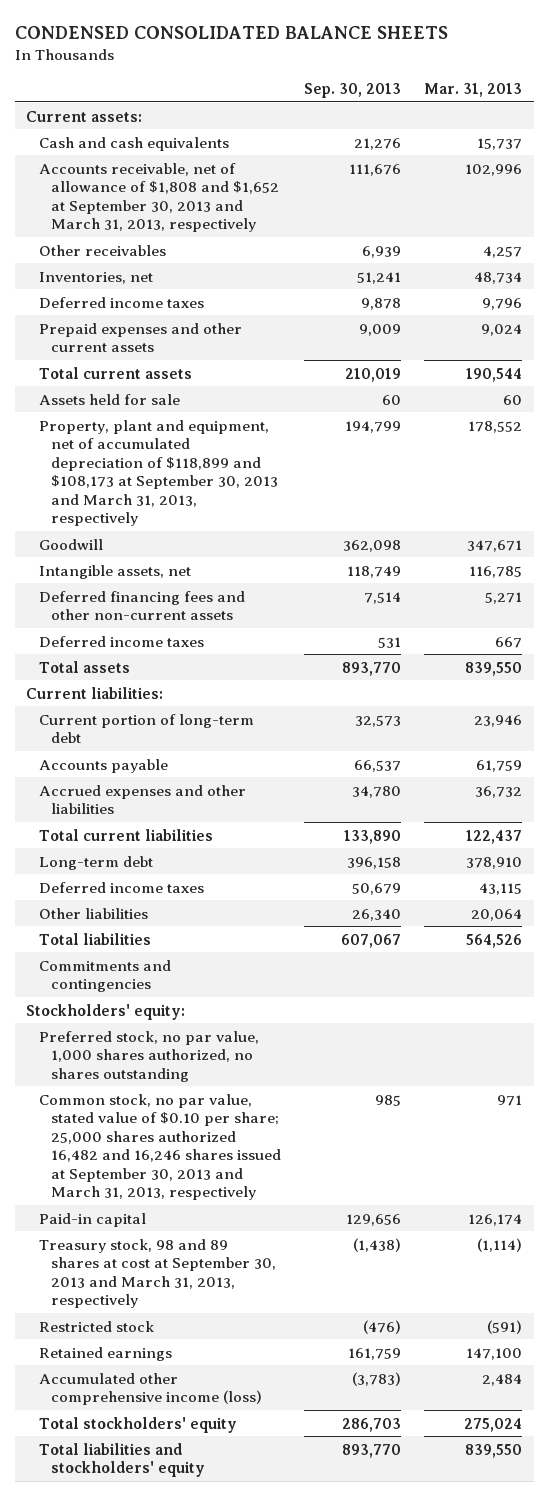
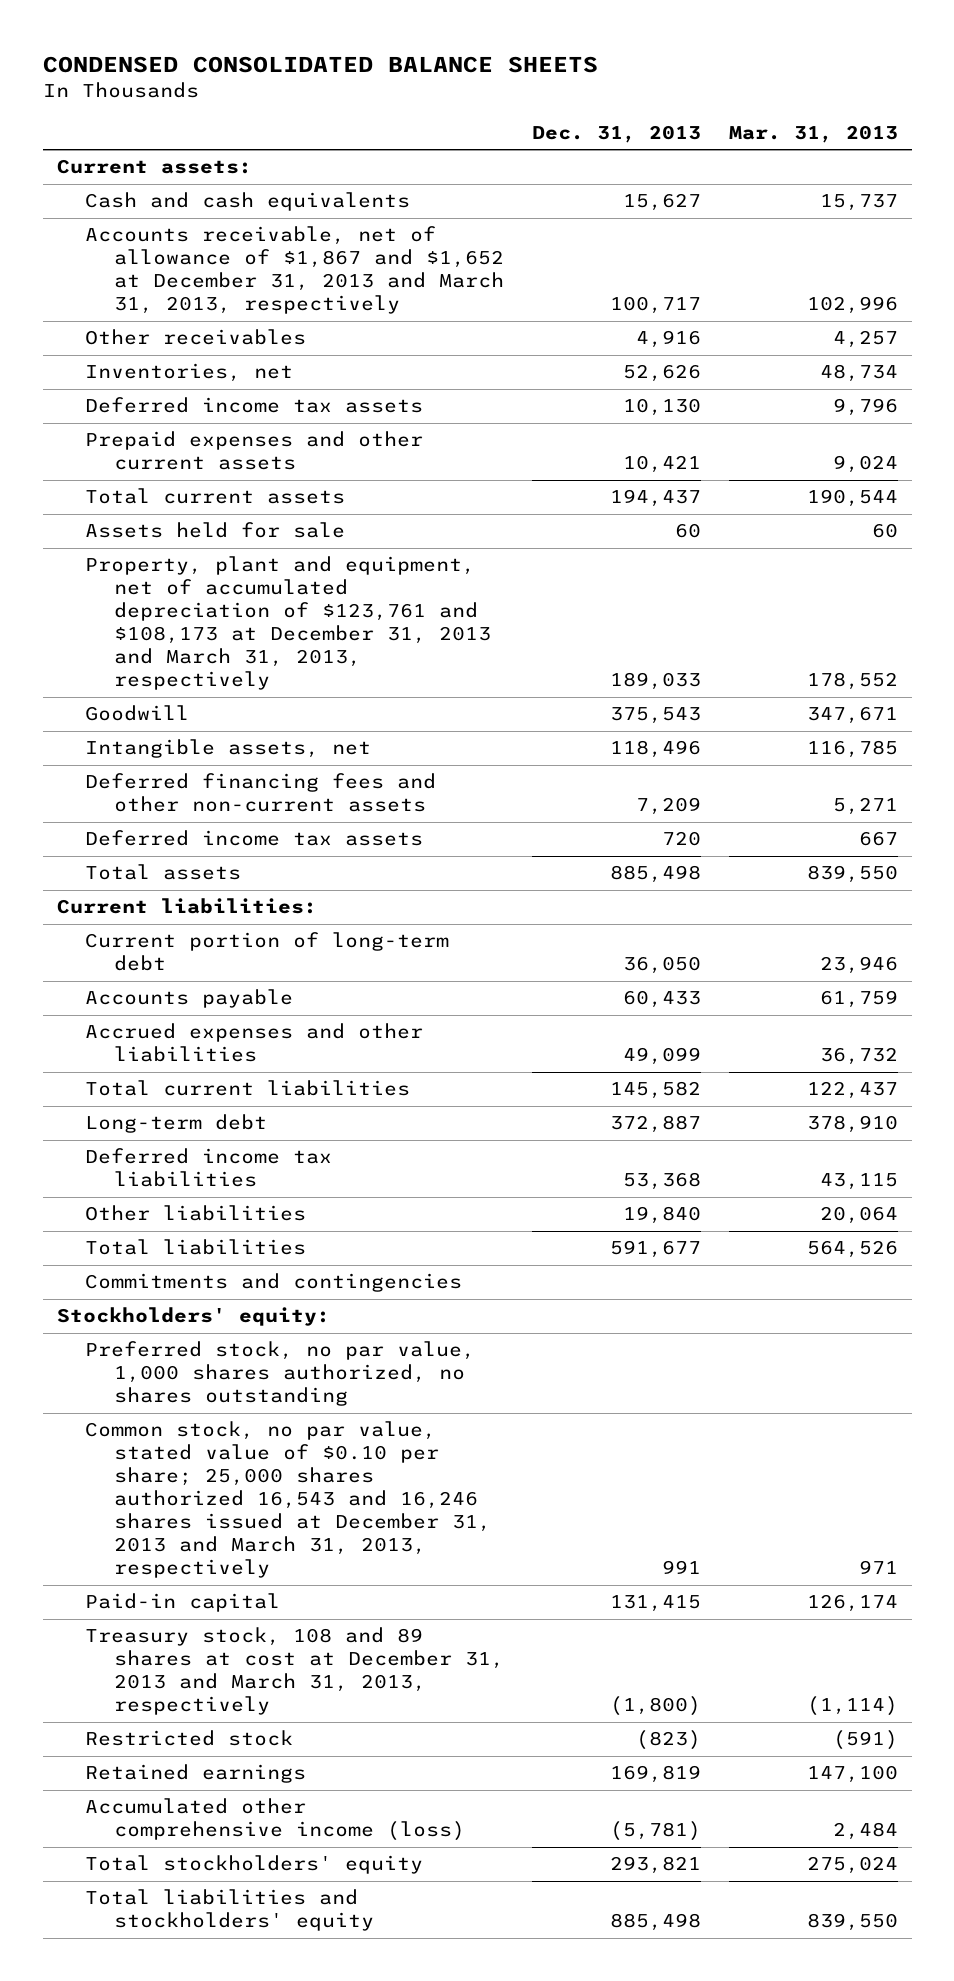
[304,83,402,99] Sep. 30, 2013 -> none
none -> [531,124,701,143] Dec. 31, 2013
[38,162,280,233] Accounts receivable, net of allowance of $1,808 and $1,652 at September 30, 2013 and March 31, 2013, respectively -> [85,226,505,315] Accounts receivable, net of allowance of $1,867 and $1,652 at December 31, 2013 and March 31, 2013, respectively
[38,296,204,308] Deferred income taxes -> [85,397,424,414] Deferred income tax assets
[38,419,279,527] Property, plant and equipment, net of accumulated depreciation of $118,899 and $108,173 at September 30, 2013 and March 31, 2013, respectively -> [85,556,492,691] Property, plant and equipment, net of accumulated depreciation of $123,761 and $108,173 at December 31, 2013 and March 31, 2013, respectively
[38,635,204,647] Deferred income taxes -> [85,830,424,847] Deferred income tax assets
[38,881,204,893] Deferred income taxes -> [85,1148,333,1188] Deferred income tax liabilities
[38,1093,282,1201] Common stock, no par value, stated value of $0.10 per share; 25,000 shares authorized 16,482 and 16,246 shares issued at September 30, 2013 and March 31, 2013, respectively -> [85,1421,492,1579] Common stock, no par value, stated value of $0.10 per share; 25,000 shares authorized 16,543 and 16,246 shares issued at December 31, 2013 and March 31, 2013, respectively
[38,1238,277,1309] Treasury stock, 98 and 89 shares at cost at September 30, 2013 and March 31, 2013, respectively -> [85,1627,505,1716] Treasury stock, 108 and 89 shares at cost at December 31, 2013 and March 31, 2013, respectively

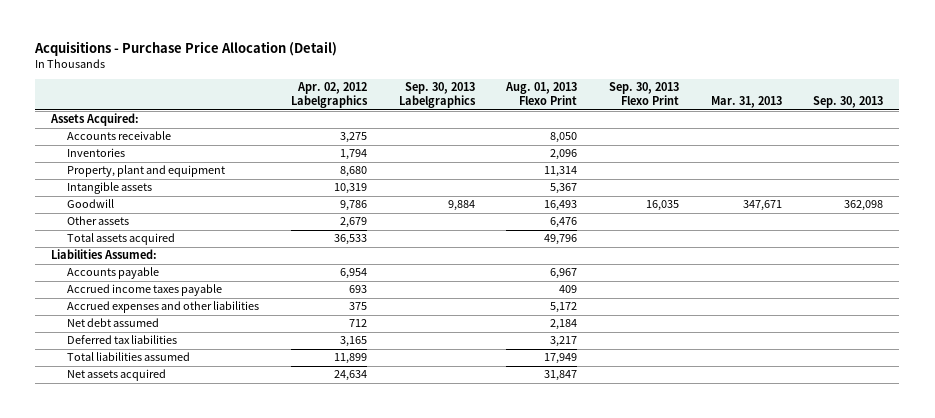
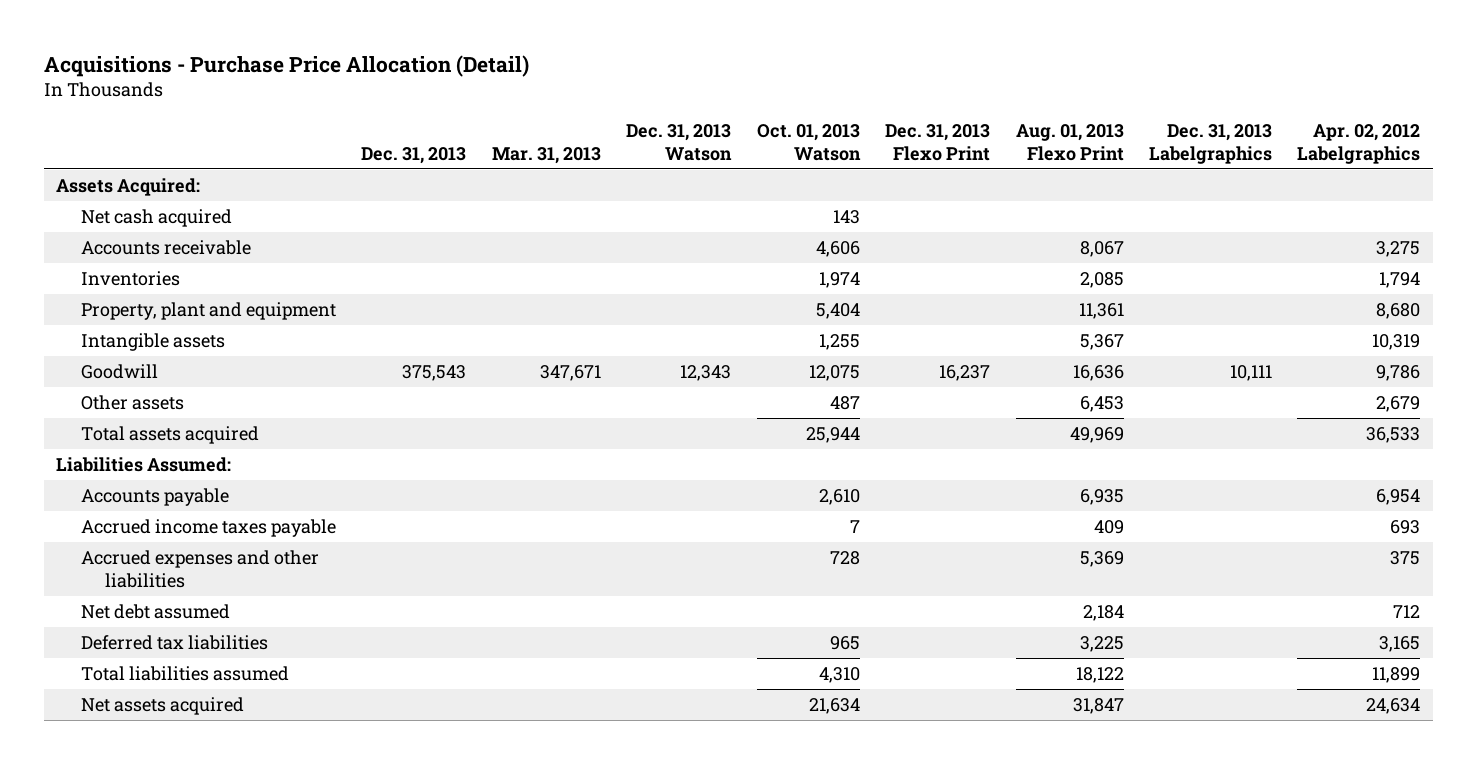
[398,82,476,109] Sep. 30, 2013 Labelgraphics -> none
[609,82,680,106] Sep. 30, 2013 Flexo Print -> none
[813,96,884,109] Sep. 30, 2013 -> none
none -> [361,146,467,164] Dec. 31, 2013
none -> [626,123,733,161] Dec. 31, 2013 Watson
none -> [756,123,861,161] Oct. 01, 2013 Watson
none -> [885,123,991,161] Dec. 31, 2013 Flexo Print
none -> [1148,123,1272,164] Dec. 31, 2013 Labelgraphics
none -> [80,209,232,228] Net cash acquired
[550,132,578,144] 8,050 -> [1079,241,1124,258] 8,067
[550,149,578,161] 2,096 -> [1079,272,1124,289] 2,085
[544,166,578,178] 11,314 -> [1078,303,1124,320] 11,361
[544,200,578,212] 16,493 -> [1072,365,1124,382] 16,636
[550,217,578,229] 6,476 -> [1079,396,1124,413] 6,453
[544,234,578,246] 49,796 -> [1069,427,1124,444] 49,969
[550,268,578,280] 6,967 -> [1079,489,1124,506] 6,935
[550,302,578,314] 5,172 -> [1079,551,1124,568] 5,369
[550,336,578,348] 3,217 -> [1079,636,1124,653] 3,225
[544,353,578,365] 17,949 -> [1075,667,1124,684] 18,122

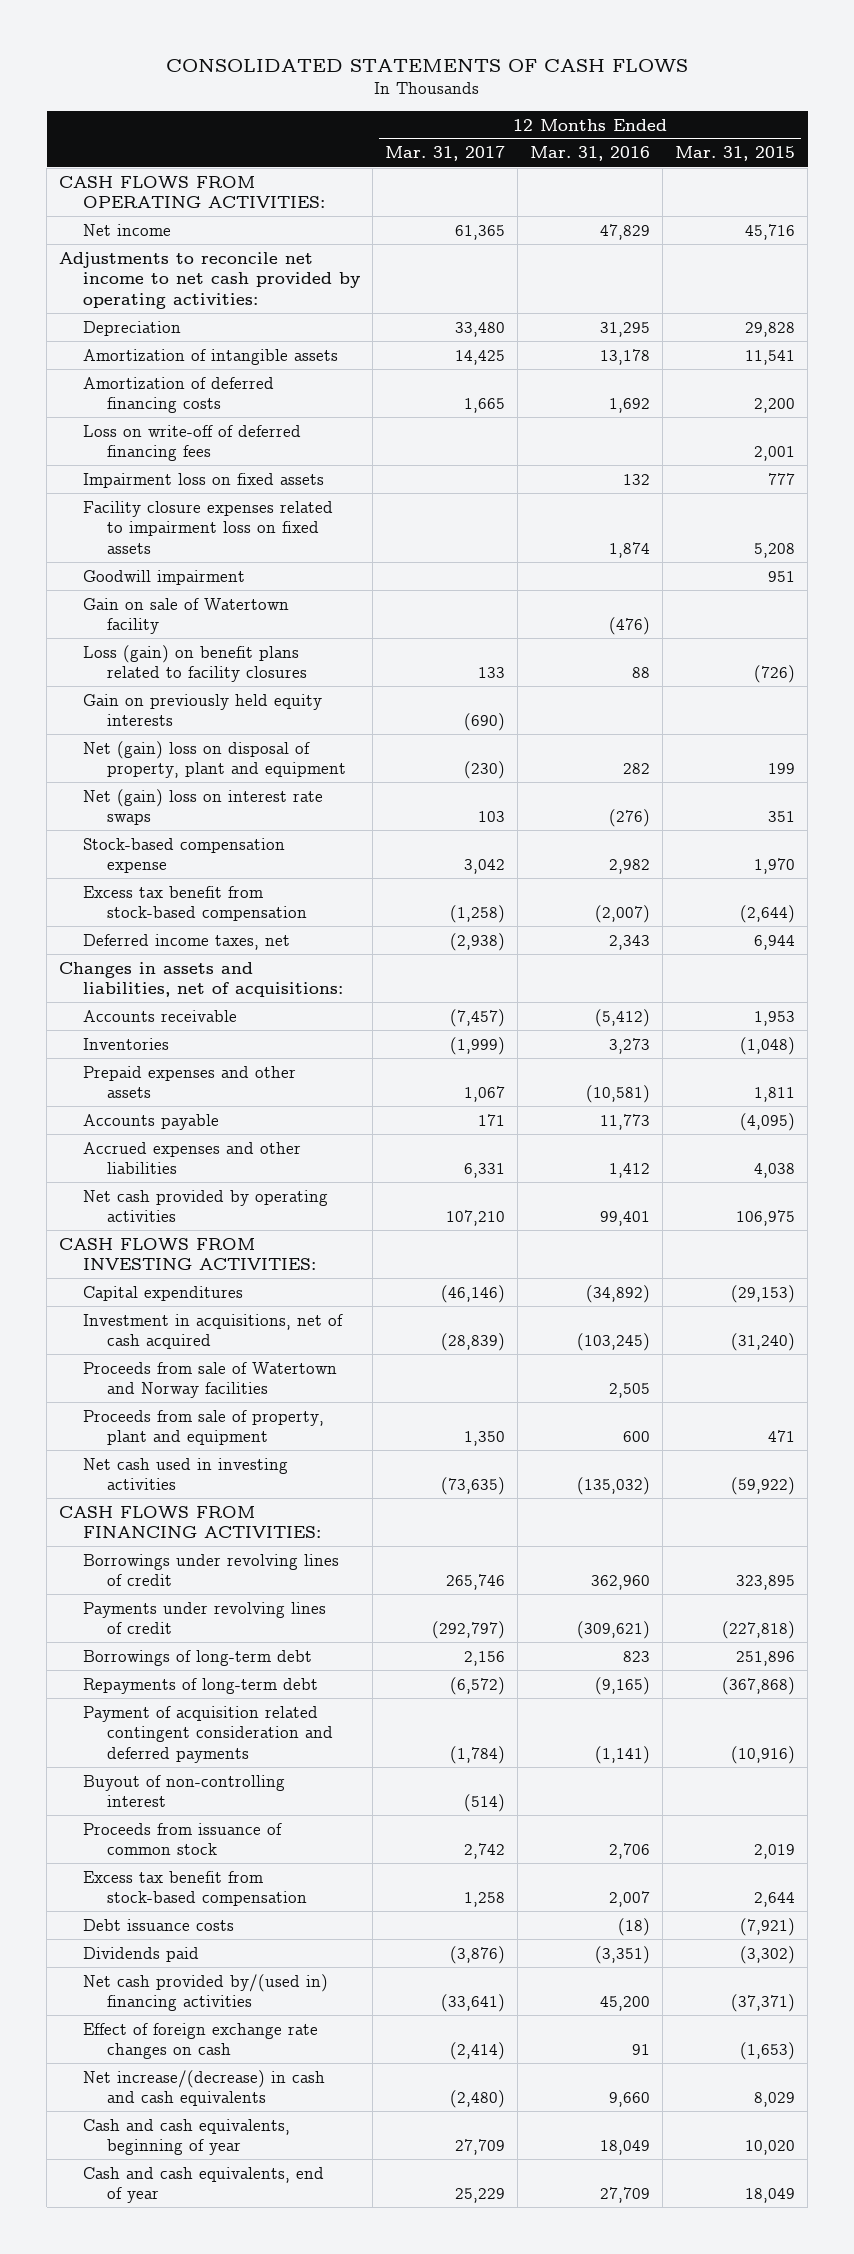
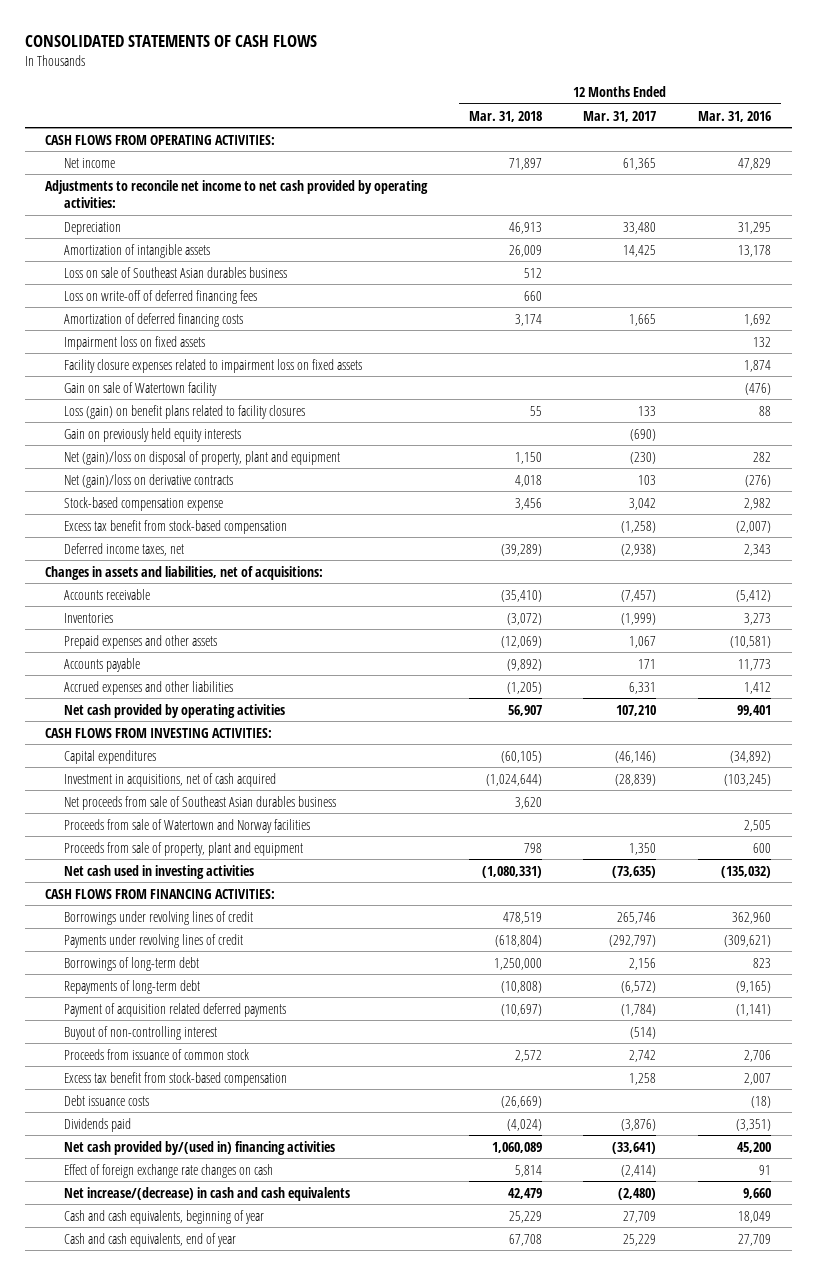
[675,146,796,162] Mar. 31, 2015 -> none
none -> [468,110,542,122] Mar. 31, 2018
none -> [64,266,288,278] Loss on sale of Southeast Asian durables business
[83,376,275,414] Amortization of deferred financing costs -> [64,312,244,327] Amortization of deferred financing costs
[83,569,246,585] Goodwill impairment -> none
[83,740,347,779] Net (gain) loss on disposal of property, plant and equipment -> [64,450,341,465] Net (gain)/loss on disposal of property, plant and equipment
[83,788,324,826] Net (gain) loss on interest rate swaps -> [64,473,234,488] Net (gain)/loss on derivative contracts
none -> [64,795,337,810] Net proceeds from sale of Southeast Asian durables business
[83,1705,334,1763] Payment of acquisition related contingent consideration and deferred payments -> [64,1002,287,1017] Payment of acquisition related deferred payments

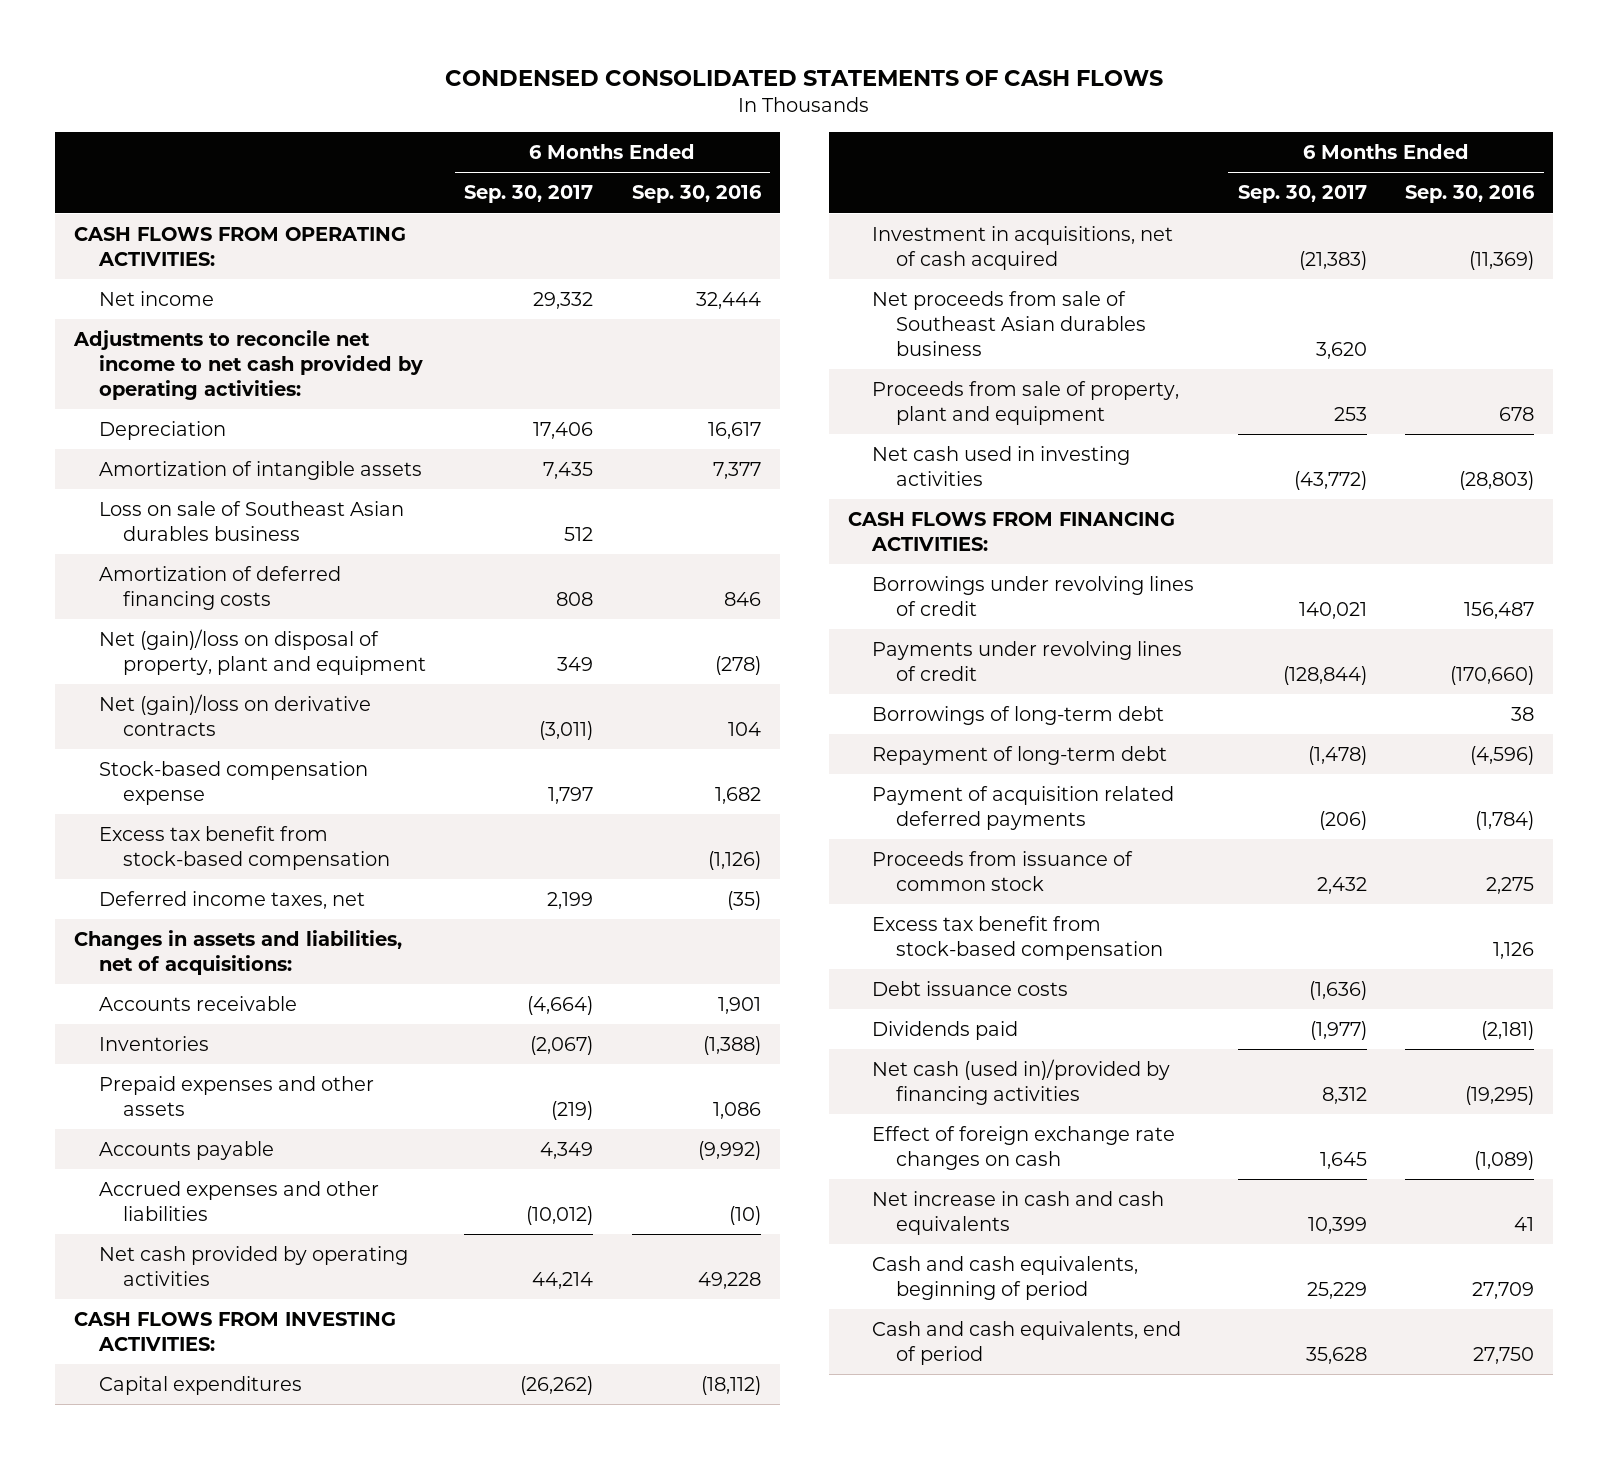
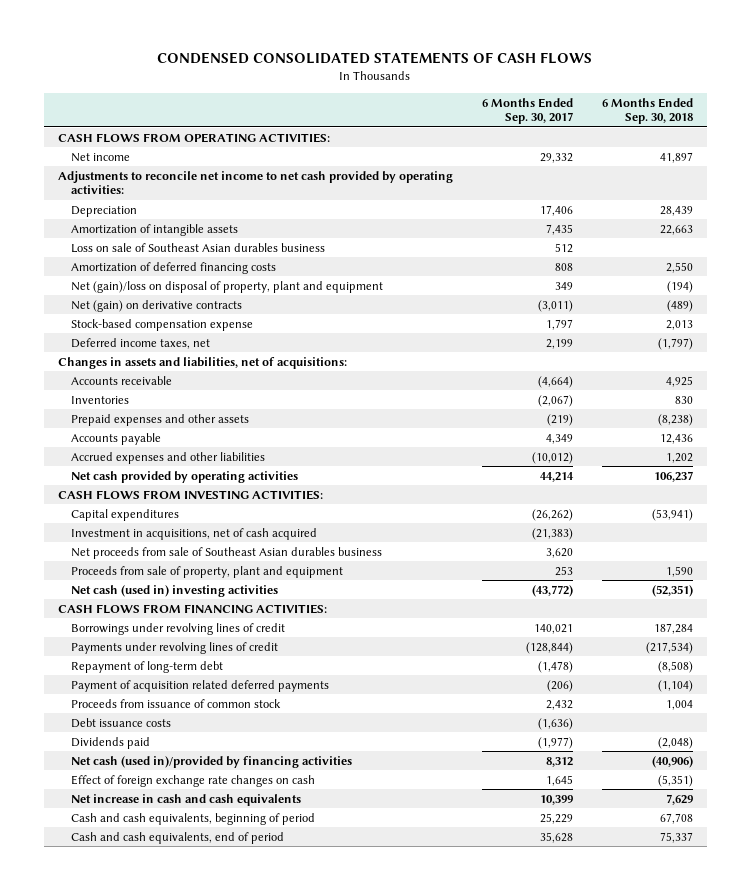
[631,185,762,204] Sep. 30, 2016 -> none
none -> [601,97,693,125] 6 Months Ended Sep. 30, 2018
[98,694,371,736] Net (gain)/loss on derivative contracts -> [71,299,243,312] Net (gain) on derivative contracts
[98,826,390,870] Excess tax benefit from stock-based compensation -> none
[872,446,1131,486] Net cash used in investing activities -> [71,584,279,597] Net cash (used in) investing activities
[872,706,1165,726] Borrowings of long-term debt -> none
[872,916,1164,960] Excess tax benefit from stock-based compensation -> none

